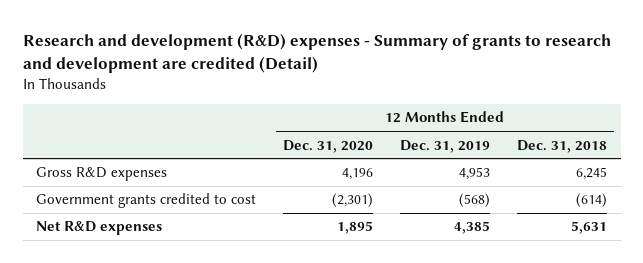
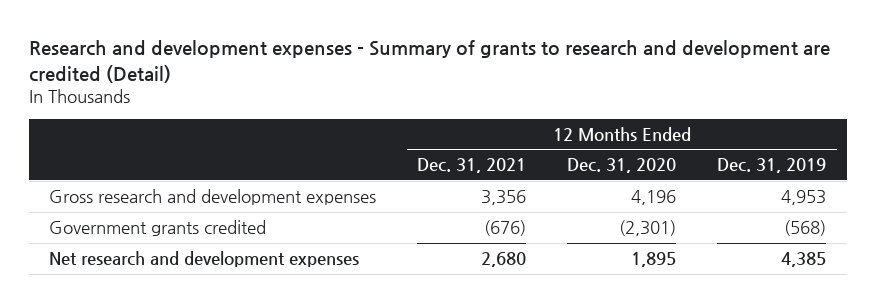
[22,32,611,73] Research and development (R&D) expenses - Summary of grants to research and development are credited (Detail) -> [28,40,830,83] Research and development expenses - Summary of grants to research and development are credited (Detail)
[517,139,608,153] Dec. 31, 2018 -> none
none -> [417,158,527,174] Dec. 31, 2021
[36,167,168,182] Gross R&D expenses -> [49,189,377,206] Gross research and development expenses
[36,193,257,209] Government grants credited to cost -> [49,220,267,237] Government grants credited
[36,221,163,236] Net R&D expenses -> [49,251,360,268] Net research and development expenses

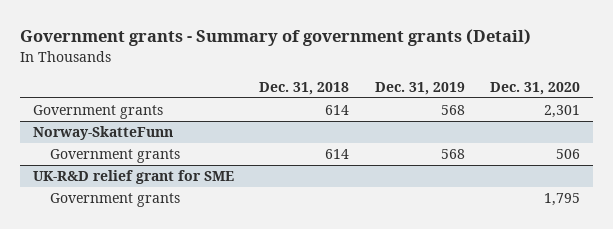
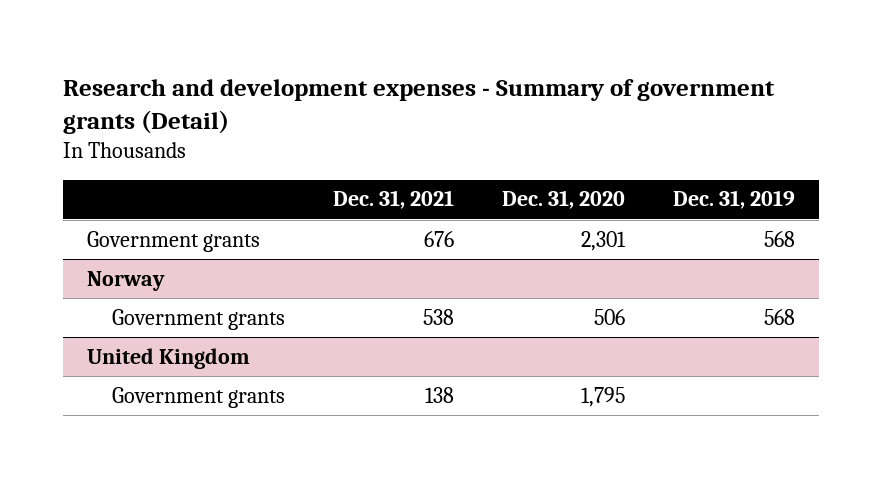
[20,29,532,47] Government grants - Summary of government grants (Detail) -> [62,79,775,135] Research and development expenses - Summary of government grants (Detail)
[259,81,350,95] Dec. 31, 2018 -> none
none -> [333,190,455,210] Dec. 31, 2021
[32,126,173,141] Norway-SkatteFunn -> [86,270,165,291] Norway
[32,170,234,185] UK-R&D relief grant for SME -> [86,347,250,369] United Kingdom

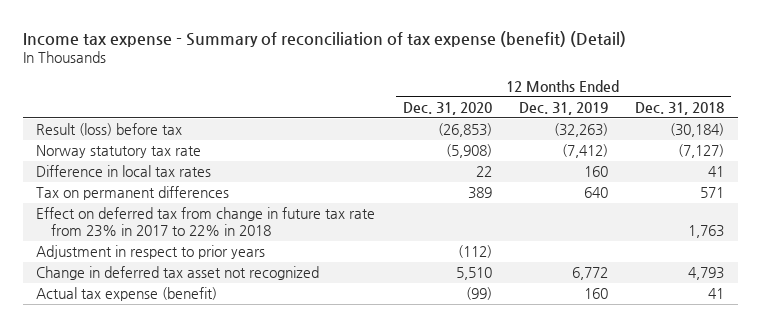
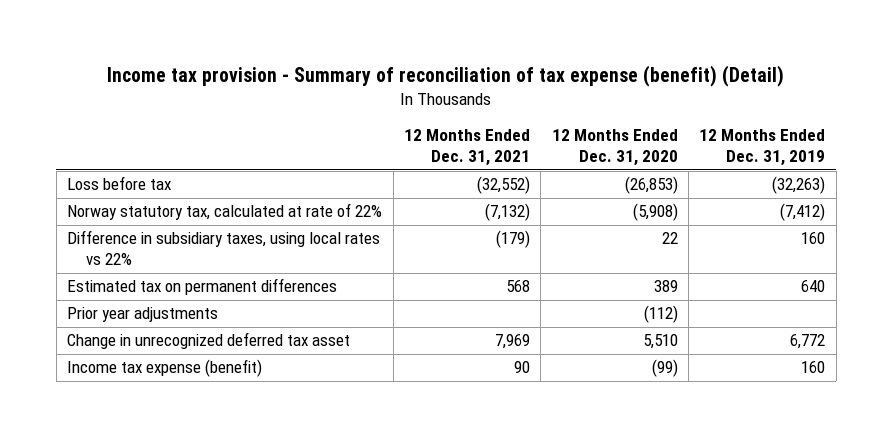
[22,30,626,47] Income tax expense - Summary of reconciliation of tax expense (benefit) (Detail) -> [107,65,785,88] Income tax provision - Summary of reconciliation of tax expense (benefit) (Detail)
[635,102,725,116] Dec. 31, 2018 -> none
none -> [403,129,530,167] 12 Months Ended Dec. 31, 2021
[36,207,376,238] Effect on deferred tax from change in future tax rate from 23% in 2017 to 22% in 2018 -> none
[36,123,183,137] Result (loss) before tax -> [67,176,172,191] Loss before tax
[36,145,202,159] Norway statutory tax rate -> [67,203,383,221] Norway statutory tax, calculated at rate of 22%
[36,165,212,178] Difference in local tax rates -> [67,230,381,266] Difference in subsidiary taxes, using local rates vs 22%
[36,186,230,201] Tax on permanent differences -> [67,278,338,296] Estimated tax on permanent differences
[36,245,266,260] Adjustment in respect to prior years -> [67,307,219,323] Prior year adjustments
[36,266,320,281] Change in deferred tax asset not recognized -> [67,332,351,350] Change in unrecognized deferred tax asset
[36,287,218,302] Actual tax expense (benefit) -> [67,359,263,378] Income tax expense (benefit)

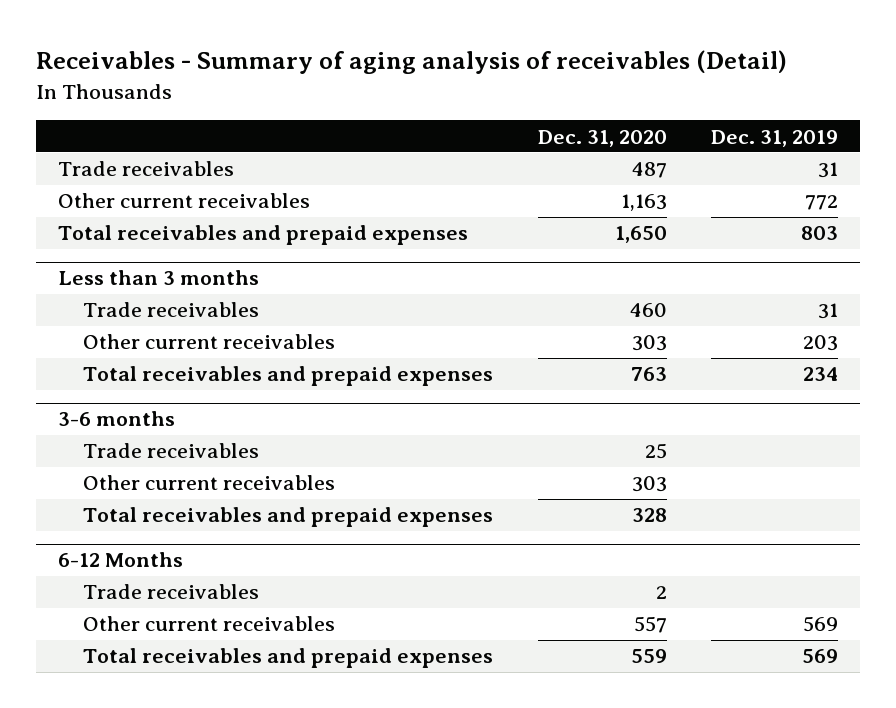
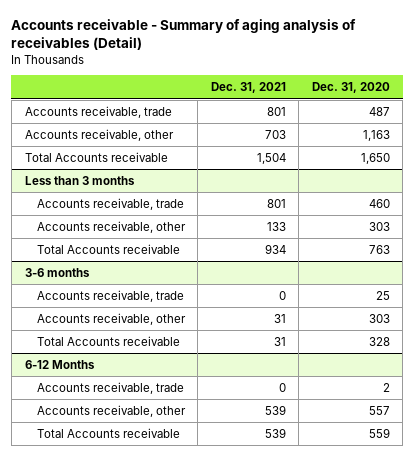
[35,50,787,75] Receivables - Summary of aging analysis of receivables (Detail) -> [11,18,357,50] Accounts receivable - Summary of aging analysis of receivables (Detail)
[710,129,838,147] Dec. 31, 2019 -> none
none -> [210,82,286,94] Dec. 31, 2021
[57,161,234,177] Trade receivables -> [24,105,172,118] Accounts receivable, trade
[57,193,310,209] Other current receivables -> [24,128,174,141] Accounts receivable, other
[57,225,468,246] Total receivables and prepaid expenses -> [24,151,168,162] Total Accounts receivable
[83,302,260,318] Trade receivables -> [36,197,184,210] Accounts receivable, trade
[83,334,336,350] Other current receivables -> [36,220,186,233] Accounts receivable, other
[83,366,494,387] Total receivables and prepaid expenses -> [36,243,180,254] Total Accounts receivable
[83,443,260,459] Trade receivables -> [36,289,184,302] Accounts receivable, trade
[83,475,336,491] Other current receivables -> [36,312,186,325] Accounts receivable, other
[83,507,494,528] Total receivables and prepaid expenses -> [36,335,180,346] Total Accounts receivable
[83,584,260,600] Trade receivables -> [36,381,184,394] Accounts receivable, trade
[83,616,336,632] Other current receivables -> [36,404,186,417] Accounts receivable, other
[83,648,494,669] Total receivables and prepaid expenses -> [36,427,180,438] Total Accounts receivable

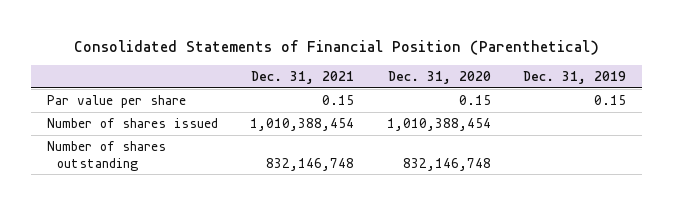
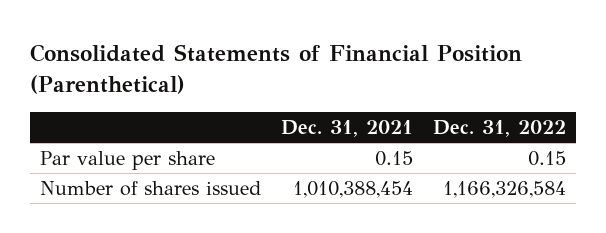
[387,71,491,85] Dec. 31, 2020 -> none
[522,71,626,85] Dec. 31, 2019 -> none
none -> [433,120,567,138] Dec. 31, 2022
[47,140,167,171] Number of shares outstanding -> none

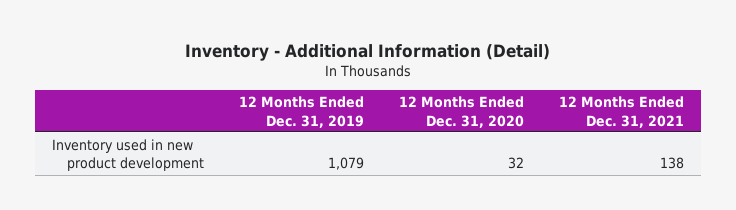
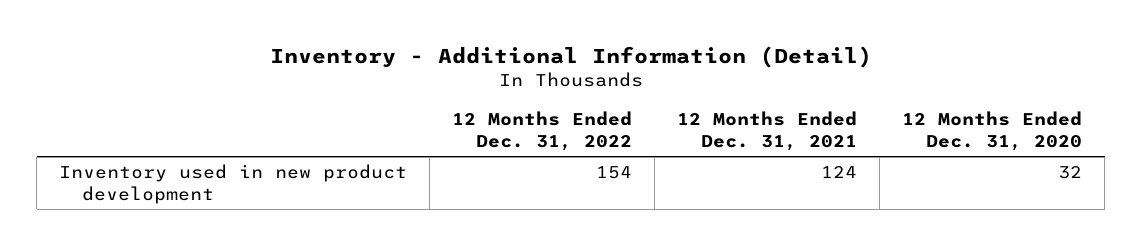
[238,96,364,128] 12 Months Ended Dec. 31, 2019 -> none
none -> [452,110,633,151] 12 Months Ended Dec. 31, 2022
[659,157,684,170] 138 -> [821,166,858,179] 124

